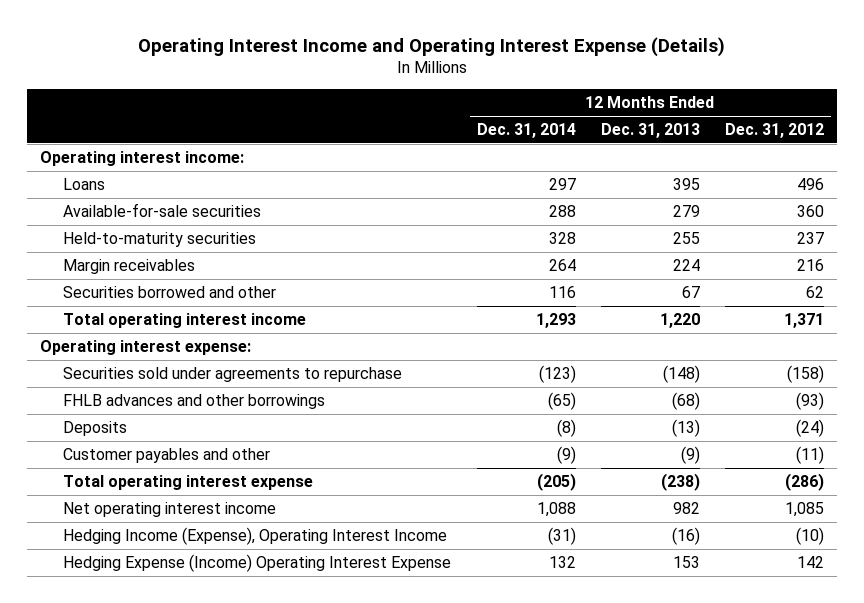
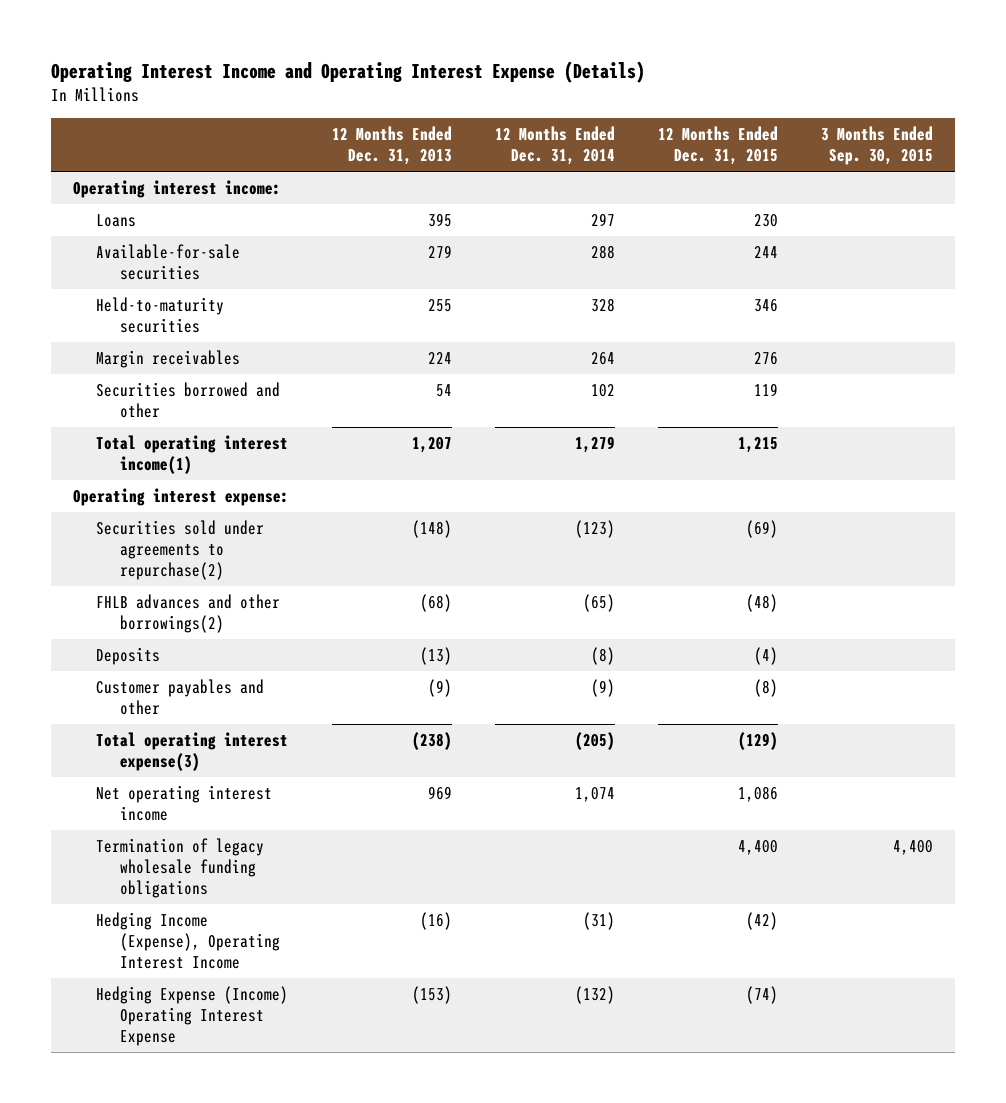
[725,123,825,139] Dec. 31, 2012 -> none
none -> [658,126,779,166] 12 Months Ended Dec. 31, 2015
none -> [821,126,934,166] 3 Months Ended Sep. 30, 2015
[548,286,576,299] 116 -> [590,383,615,397] 102
[681,286,700,299] 67 -> [435,383,452,397] 54
[63,313,307,329] Total operating interest income -> [96,434,289,474] Total operating interest income(1)
[535,313,576,329] 1,293 -> [574,435,615,453] 1,279
[659,313,700,329] 1,220 -> [411,436,452,453] 1,207
[63,367,403,383] Securities sold under agreements to repurchase -> [96,519,265,580] Securities sold under agreements to repurchase(2)
[63,394,326,410] FHLB advances and other borrowings -> [96,593,281,633] FHLB advances and other borrowings(2)
[63,475,314,491] Total operating interest expense -> [96,731,289,771] Total operating interest expense(3)
[536,502,576,518] 1,088 -> [574,786,615,802] 1,074
[672,502,700,515] 982 -> [427,785,452,800] 969
none -> [96,837,265,898] Termination of legacy wholesale funding obligations
[548,556,576,569] 132 -> [574,985,615,1004] (132)
[672,556,700,569] 153 -> [411,985,452,1004] (153)

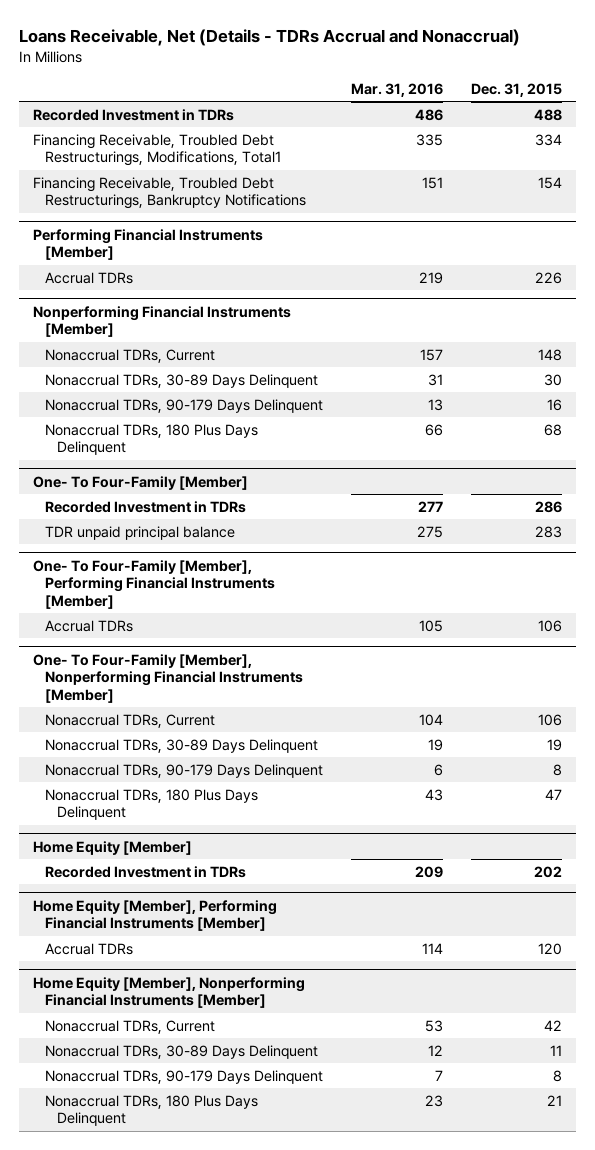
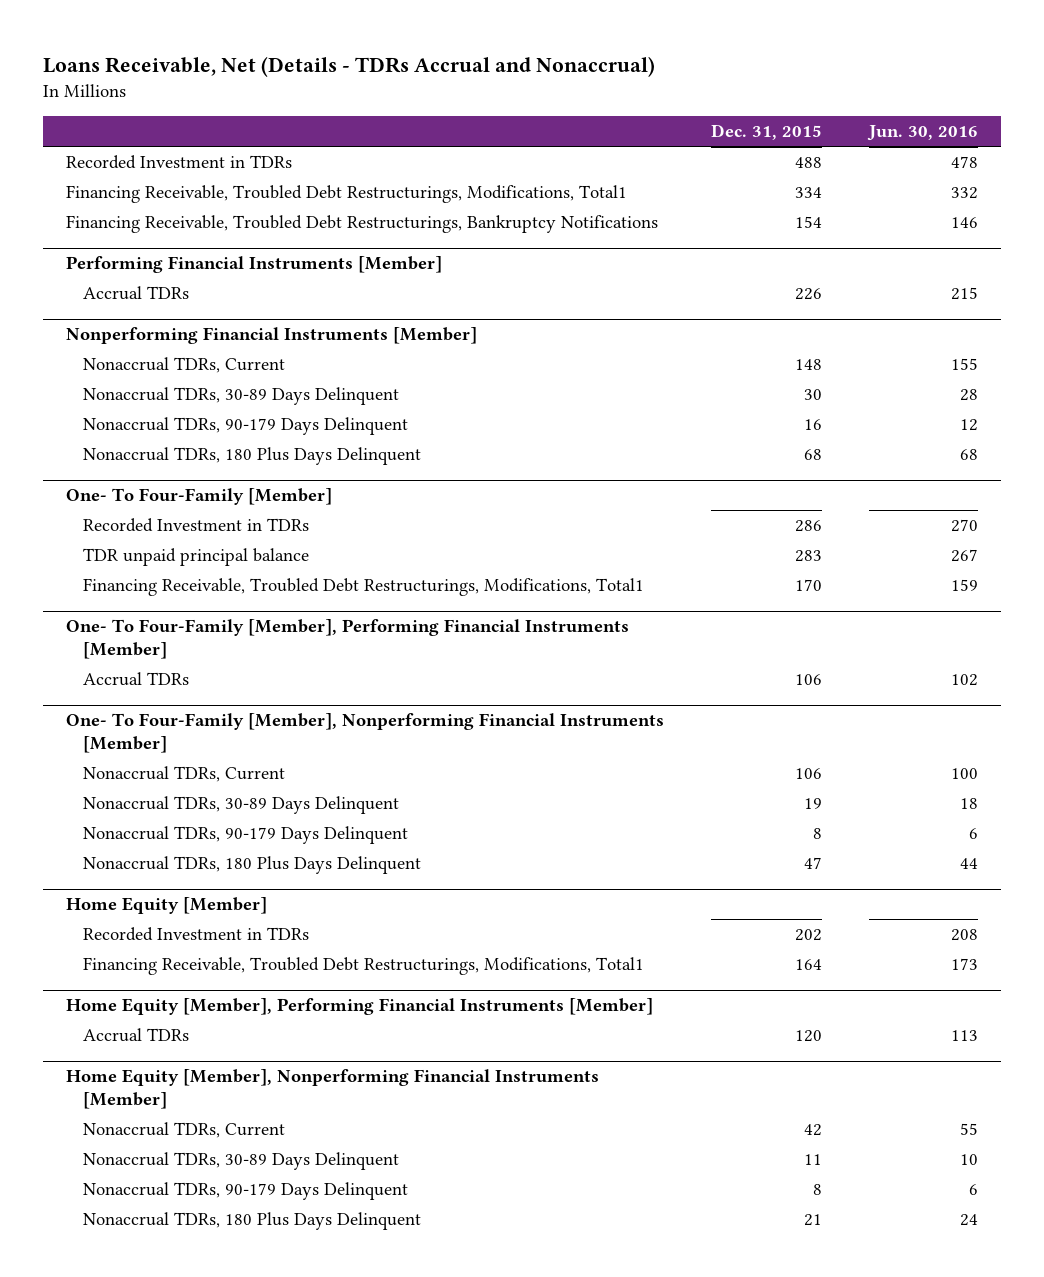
[351,83,444,98] Mar. 31, 2016 -> none
none -> [866,125,978,142] Jun. 30, 2016
none -> [82,578,644,597] Financing Receivable, Troubled Debt Restructurings, Modifications, Total1
none -> [82,957,644,976] Financing Receivable, Troubled Debt Restructurings, Modifications, Total1

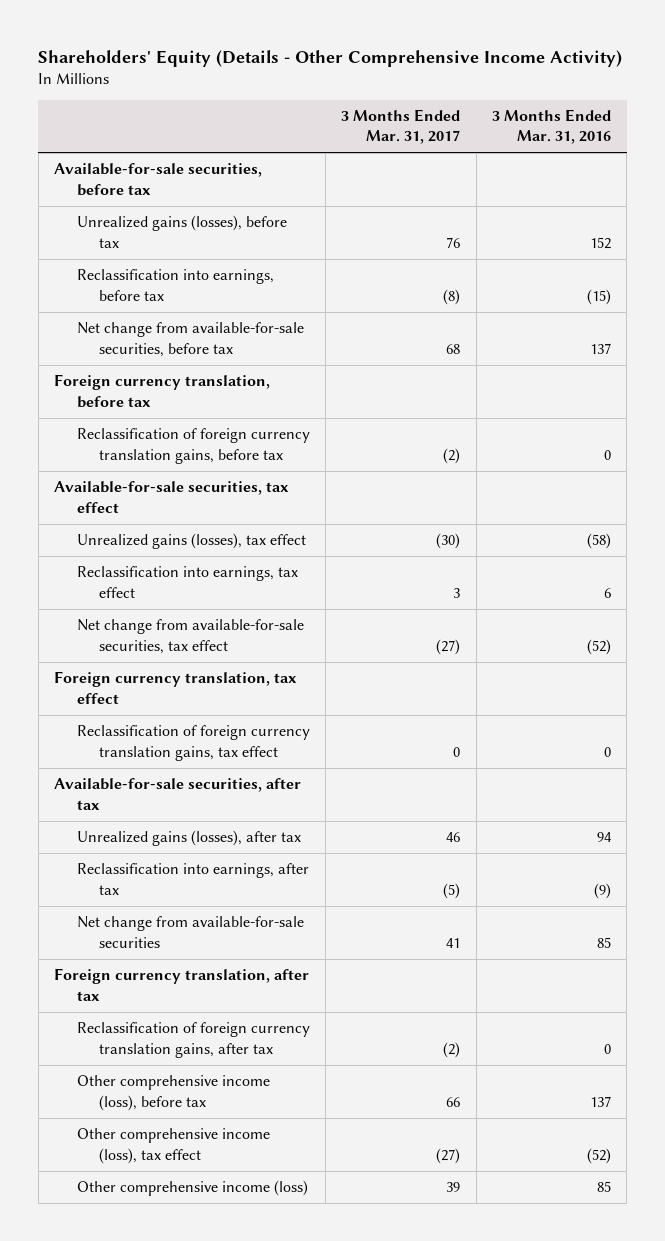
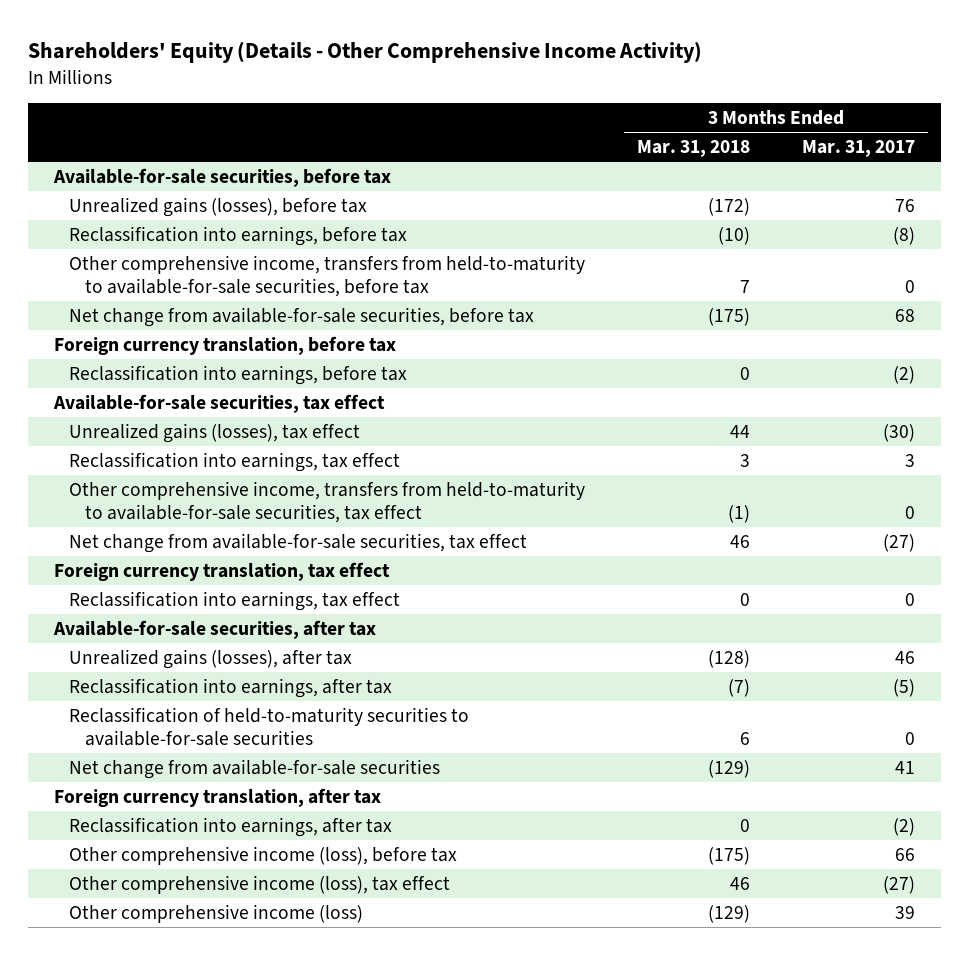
[492,108,612,145] 3 Months Ended Mar. 31, 2016 -> none
none -> [637,139,751,157] Mar. 31, 2018
none -> [69,254,586,298] Other comprehensive income, transfers from held-to-maturity to available-for-sale securities, before tax
[76,428,310,464] Reclassification of foreign currency translation gains, before tax -> [69,364,408,385] Reclassification into earnings, before tax
none -> [69,480,586,524] Other comprehensive income, transfers from held-to-maturity to available-for-sale securities, tax effect
[76,725,310,761] Reclassification of foreign currency translation gains, tax effect -> [69,590,401,611] Reclassification into earnings, tax effect
none -> [69,706,470,747] Reclassification of held-to-maturity securities to available-for-sale securities
[76,1022,310,1058] Reclassification of foreign currency translation gains, after tax -> [69,816,393,837] Reclassification into earnings, after tax

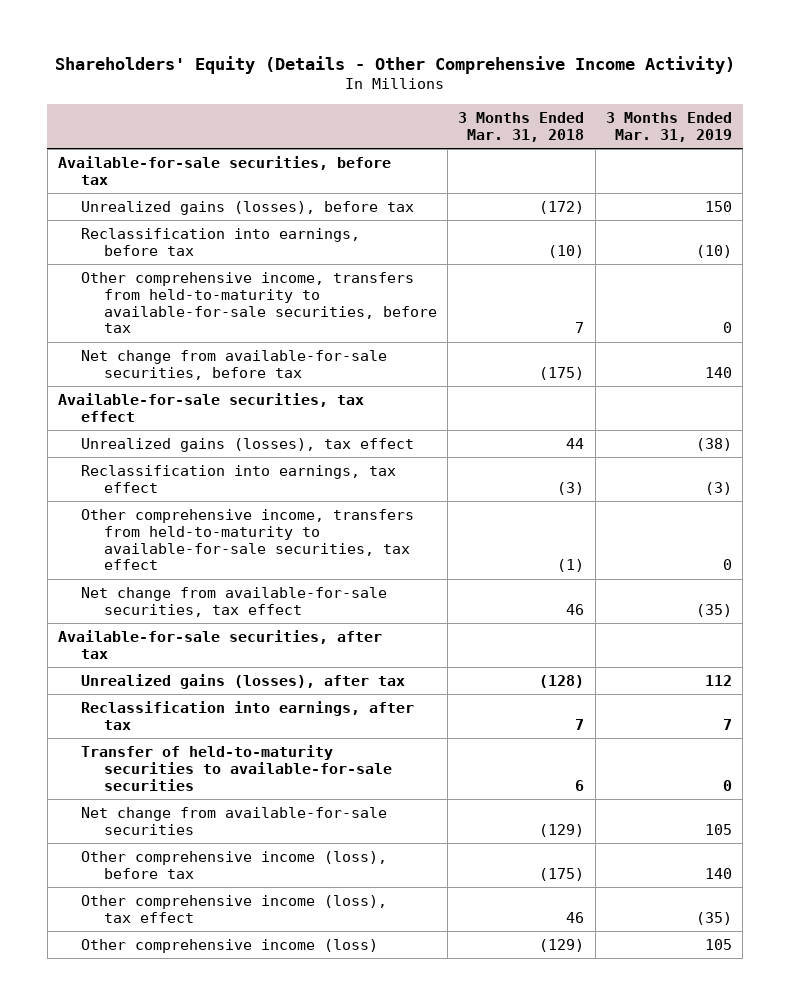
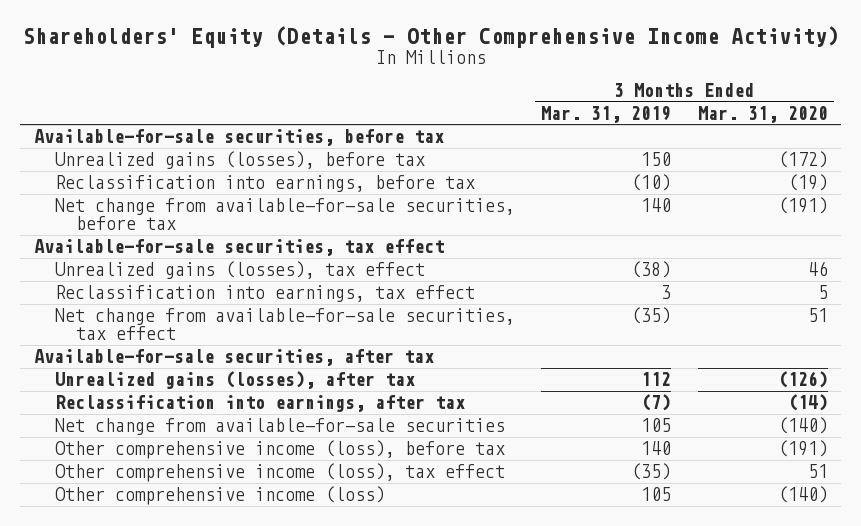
[458,111,585,142] 3 Months Ended Mar. 31, 2018 -> none
none -> [697,105,828,123] Mar. 31, 2020
[81,271,438,334] Other comprehensive income, transfers from held-to-maturity to available-for-sale securities, before tax -> none
[81,508,415,571] Other comprehensive income, transfers from held-to-maturity to available-for-sale securities, tax effect -> none
[704,481,732,495] (3) -> [661,285,672,300] 3
[81,744,393,791] Transfer of held-to-maturity securities to available-for-sale securities -> none
[722,718,732,730] 7 -> [641,394,672,412] (7)

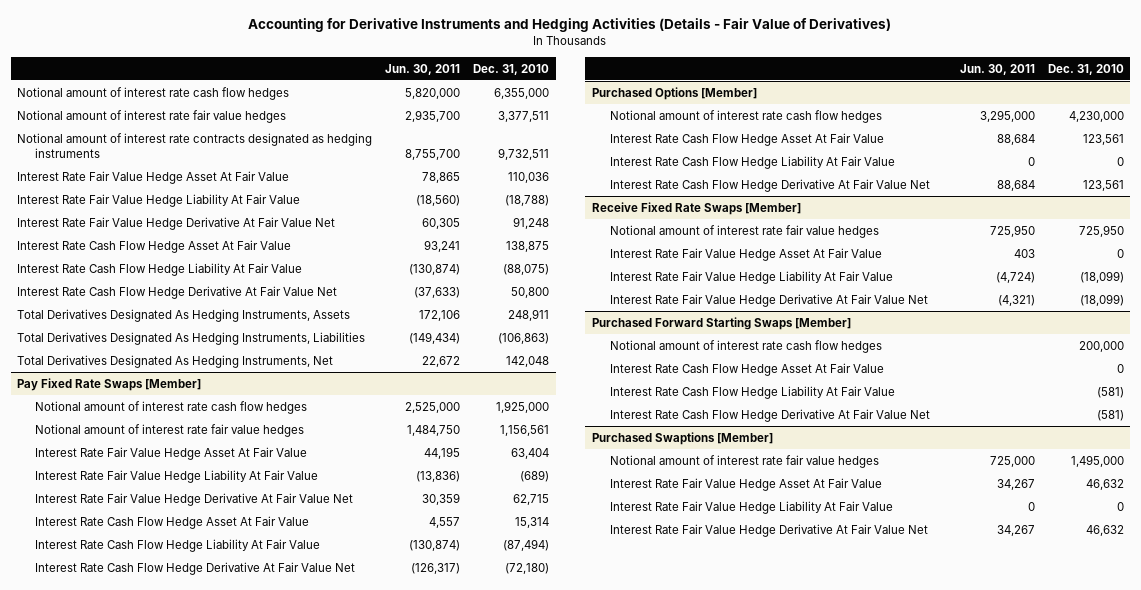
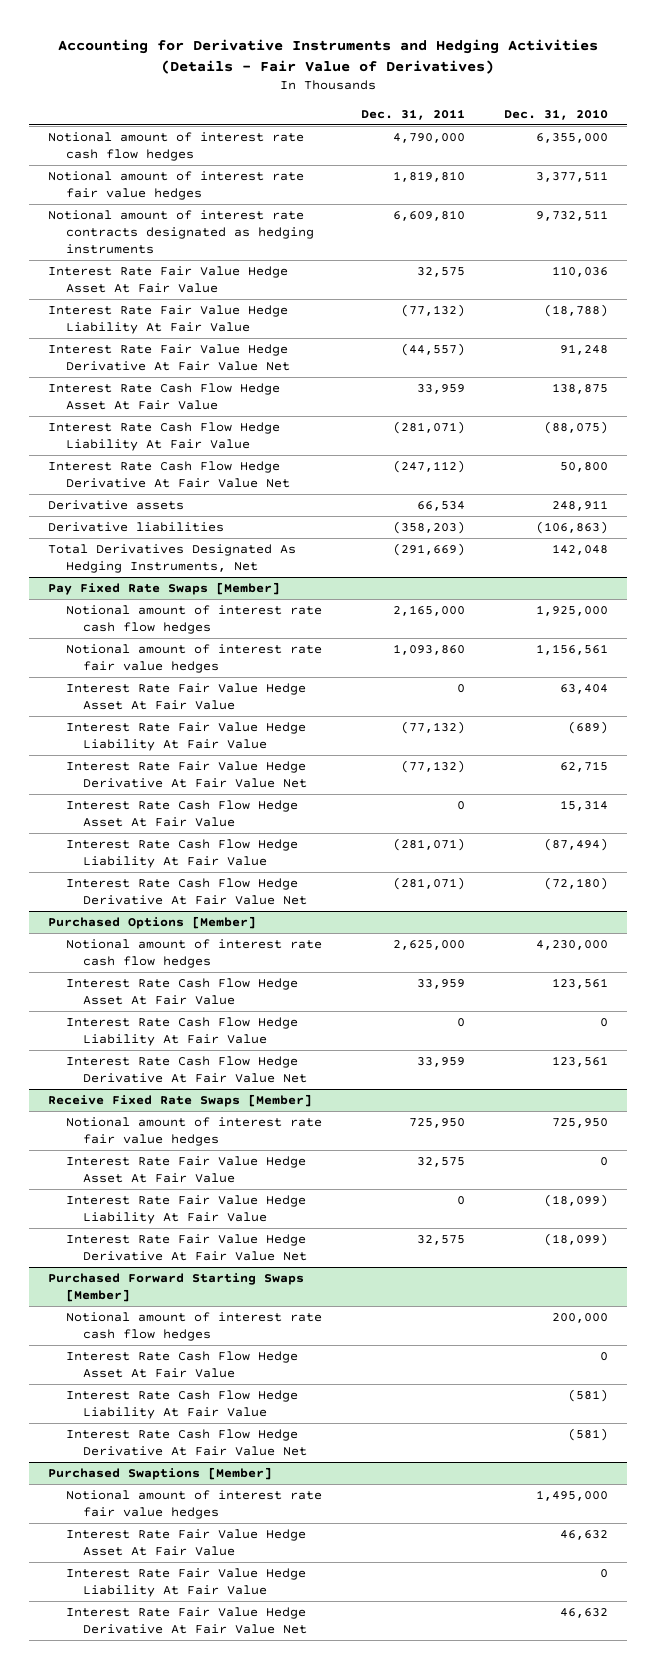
[385,63,461,75] Jun. 30, 2011 -> none
none -> [360,108,465,120] Dec. 31, 2011
[17,308,351,322] Total Derivatives Designated As Hedging Instruments, Assets -> [48,499,185,510] Derivative assets
[17,331,366,345] Total Derivatives Designated As Hedging Instruments, Liabilities -> [48,521,225,532] Derivative liabilities

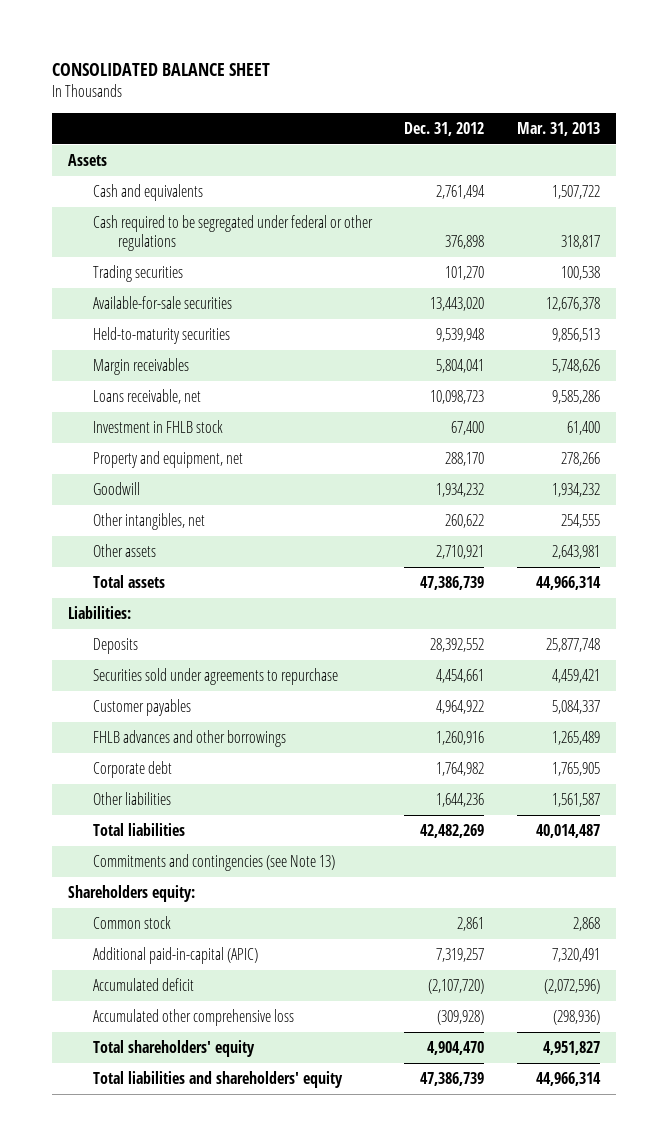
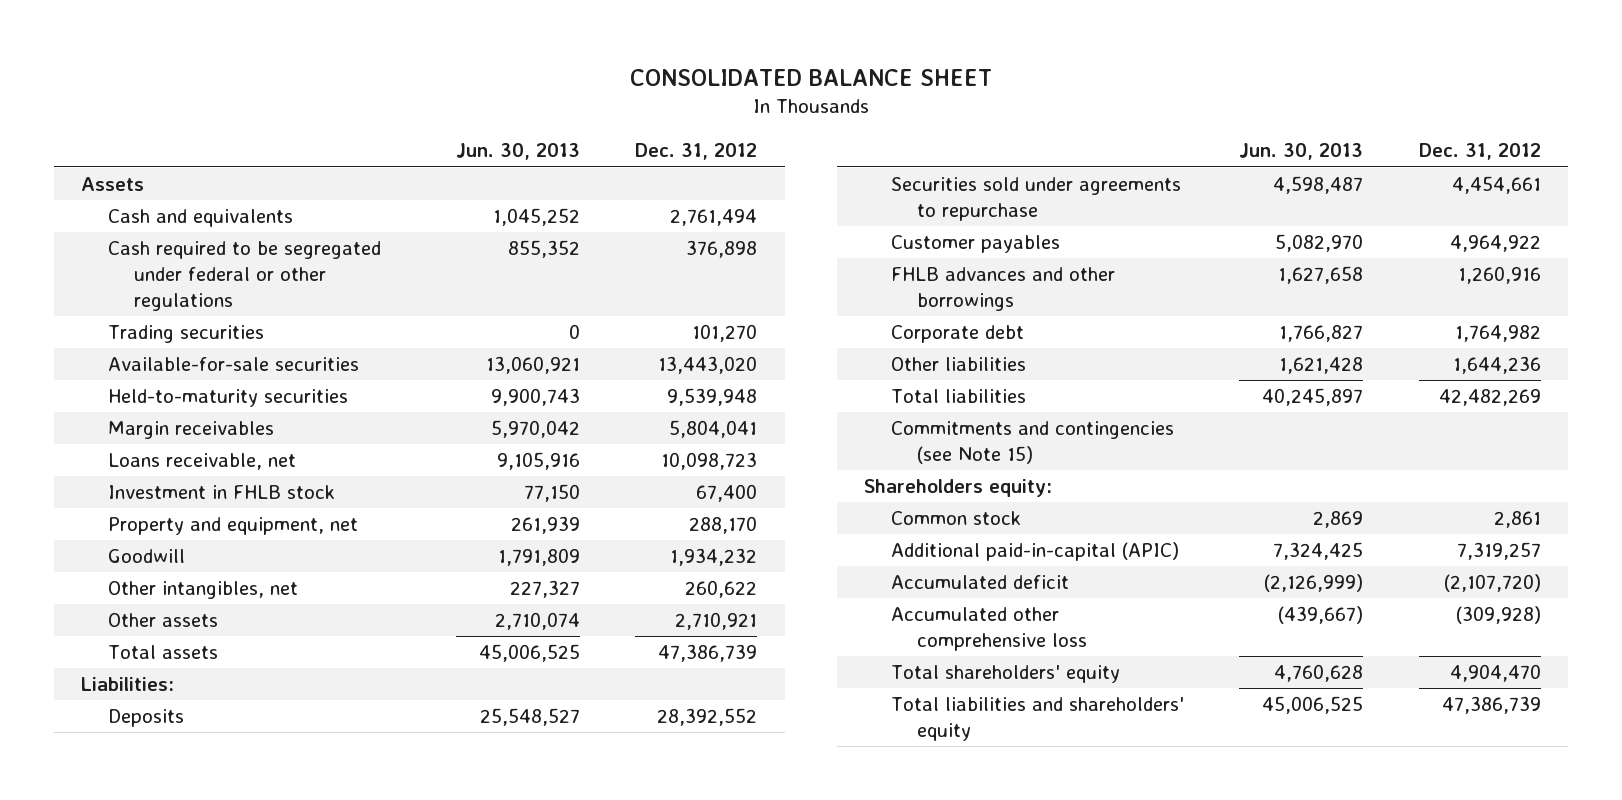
[516,121,600,136] Mar. 31, 2013 -> none
none -> [456,143,581,161] Jun. 30, 2013
[92,854,335,872] Commitments and contingencies (see Note 13) -> [890,421,1174,465] Commitments and contingencies (see Note 15)

